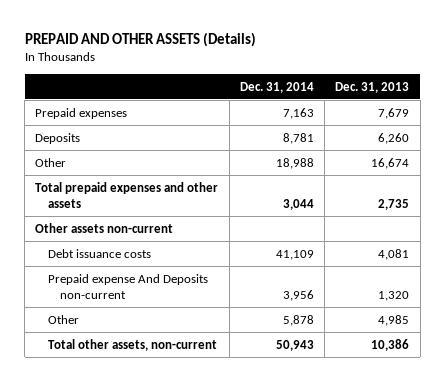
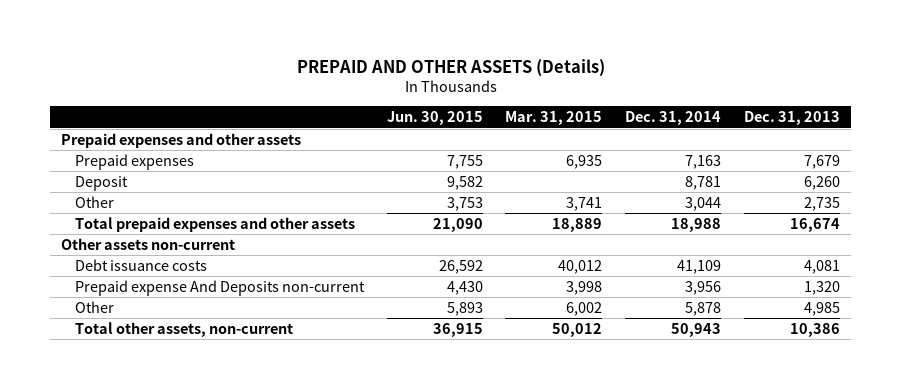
none -> [386,111,483,126] Jun. 30, 2015
none -> [505,111,603,126] Mar. 31, 2015
none -> [61,132,302,148] Prepaid expenses and other assets
[35,132,81,144] Deposits -> [75,175,129,191] Deposit
[275,157,314,169] 18,988 -> [684,196,721,211] 3,044
[371,157,410,169] 16,674 -> [803,196,840,211] 2,735
[282,198,314,210] 3,044 -> [670,217,721,232] 18,988
[378,198,410,210] 2,735 -> [789,217,840,232] 16,674

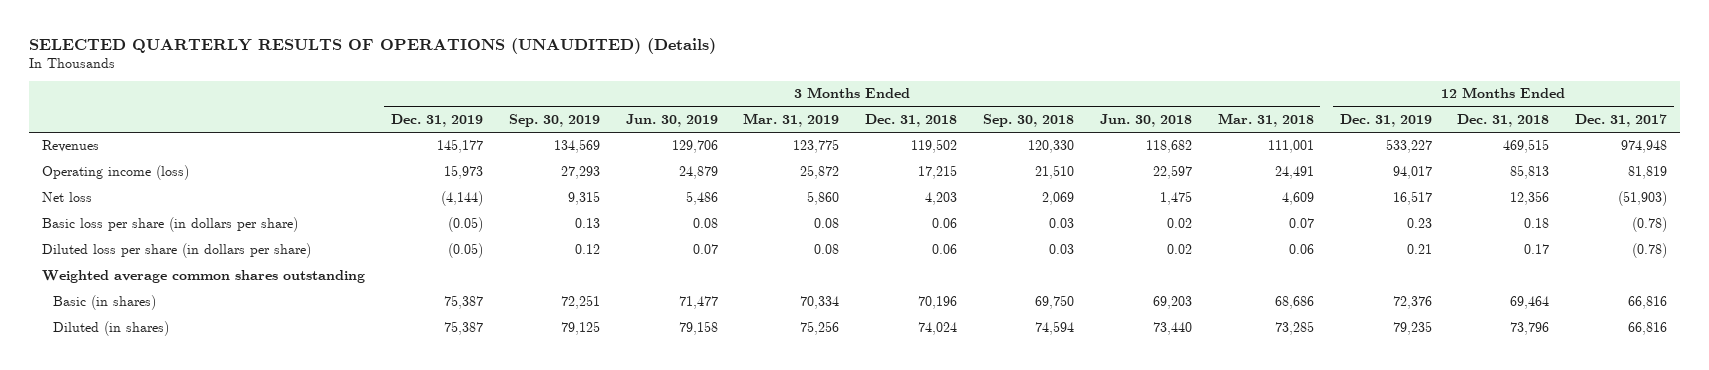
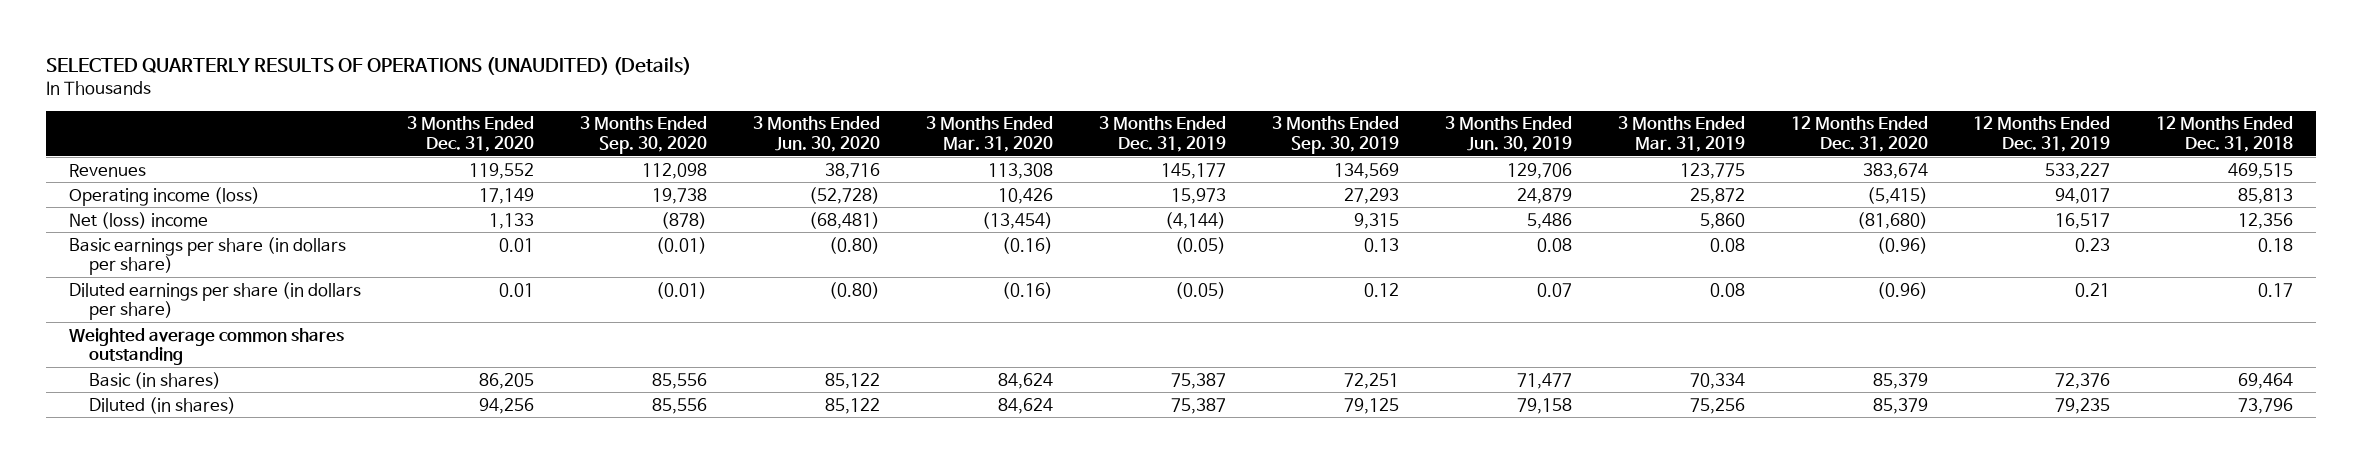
[865,113,958,127] Dec. 31, 2018 -> none
[983,113,1075,127] Sep. 30, 2018 -> none
[1099,113,1192,127] Jun. 30, 2018 -> none
[1217,112,1314,127] Mar. 31, 2018 -> none
[1575,113,1668,127] Dec. 31, 2017 -> none
none -> [407,116,535,152] 3 Months Ended Dec. 31, 2020
none -> [580,116,708,154] 3 Months Ended Sep. 30, 2020
none -> [752,116,880,152] 3 Months Ended Jun. 30, 2020
none -> [925,116,1053,152] 3 Months Ended Mar. 31, 2020
none -> [1790,116,1928,152] 12 Months Ended Dec. 31, 2020
[42,192,93,203] Net loss -> [69,211,209,229] Net (loss) income
[42,217,299,233] Basic loss per share (in dollars per share) -> [69,236,347,276] Basic earnings per share (in dollars per share)
[42,243,312,259] Diluted loss per share (in dollars per share) -> [69,281,362,321] Diluted earnings per share (in dollars per share)

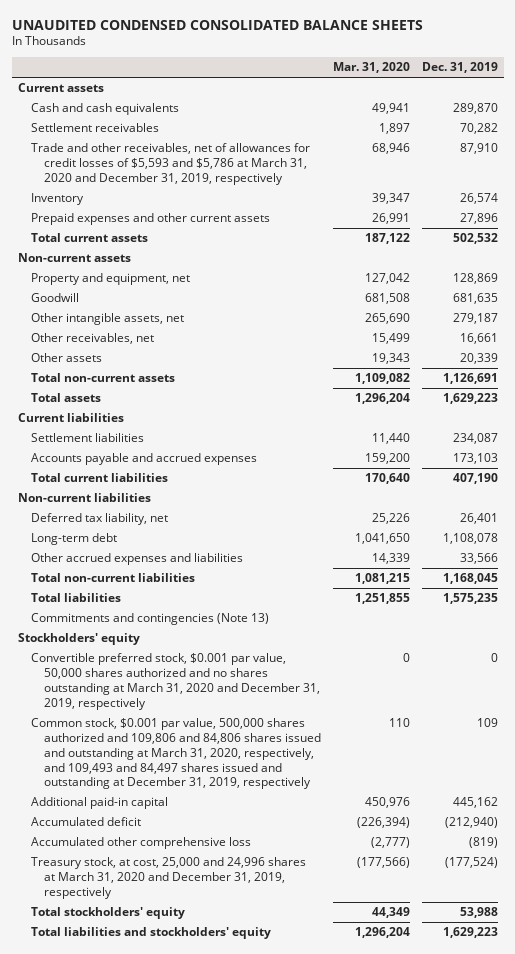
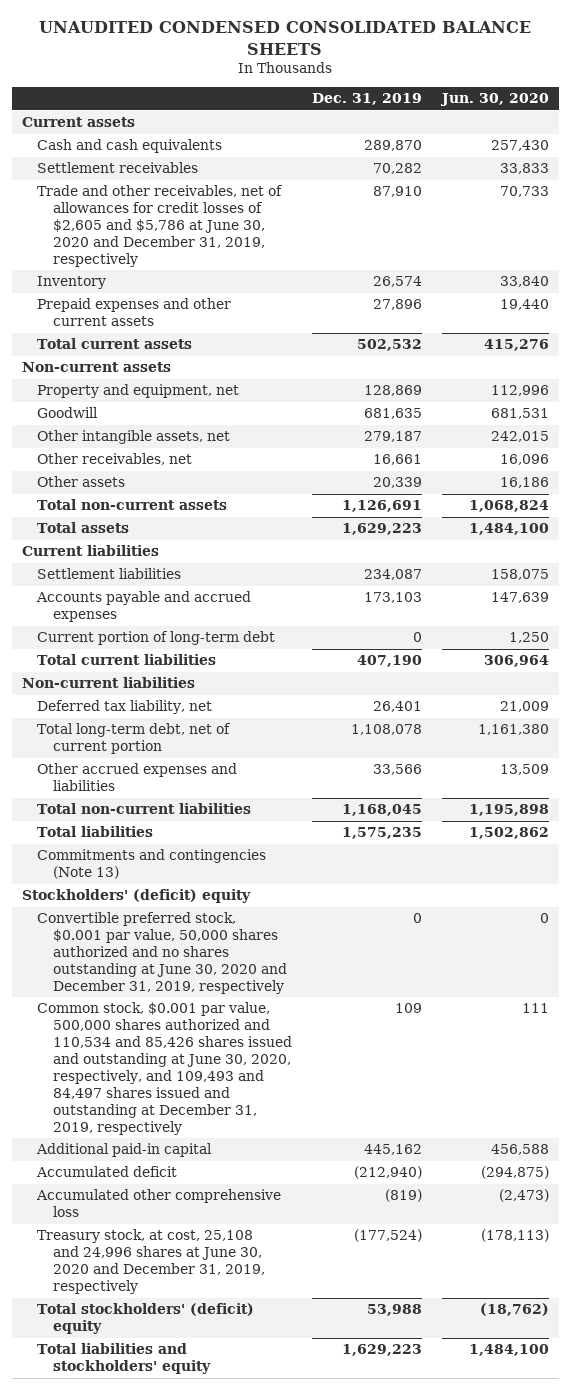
[333,62,411,74] Mar. 31, 2020 -> none
none -> [440,93,550,107] Jun. 30, 2020
[30,143,310,185] Trade and other receivables, net of allowances for credit losses of $5,593 and $5,786 at March 31, 2020 and December 31, 2019, respectively -> [37,185,284,268] Trade and other receivables, net of allowances for credit losses of $2,605 and $5,786 at June 30, 2020 and December 31, 2019, respectively
none -> [37,631,276,646] Current portion of long-term debt
[30,533,117,546] Long-term debt -> [37,723,232,755] Total long-term debt, net of current portion
[17,633,140,646] Stockholders' equity -> [21,889,251,904] Stockholders' (deficit) equity
[30,653,321,710] Convertible preferred stock, $0.001 par value, 50,000 shares authorized and no shares outstanding at March 31, 2020 and December 31, 2019, respectively -> [37,912,288,995] Convertible preferred stock, $0.001 par value, 50,000 shares authorized and no shares outstanding at June 30, 2020 and December 31, 2019, respectively
[30,718,322,790] Common stock, $0.001 par value, 500,000 shares authorized and 109,806 and 84,806 shares issued and outstanding at March 31, 2020, respectively, and 109,493 and 84,497 shares issued and outstanding at December 31, 2019, respectively -> [37,1002,293,1135] Common stock, $0.001 par value, 500,000 shares authorized and 110,534 and 85,426 shares issued and outstanding at June 30, 2020, respectively, and 109,493 and 84,497 shares issued and outstanding at December 31, 2019, respectively
[30,857,306,899] Treasury stock, at cost, 25,000 and 24,996 shares at March 31, 2020 and December 31, 2019, respectively -> [37,1229,266,1295] Treasury stock, at cost, 25,108 and 24,996 shares at June 30, 2020 and December 31, 2019, respectively
[30,907,185,920] Total stockholders' equity -> [37,1303,255,1335] Total stockholders' (deficit) equity

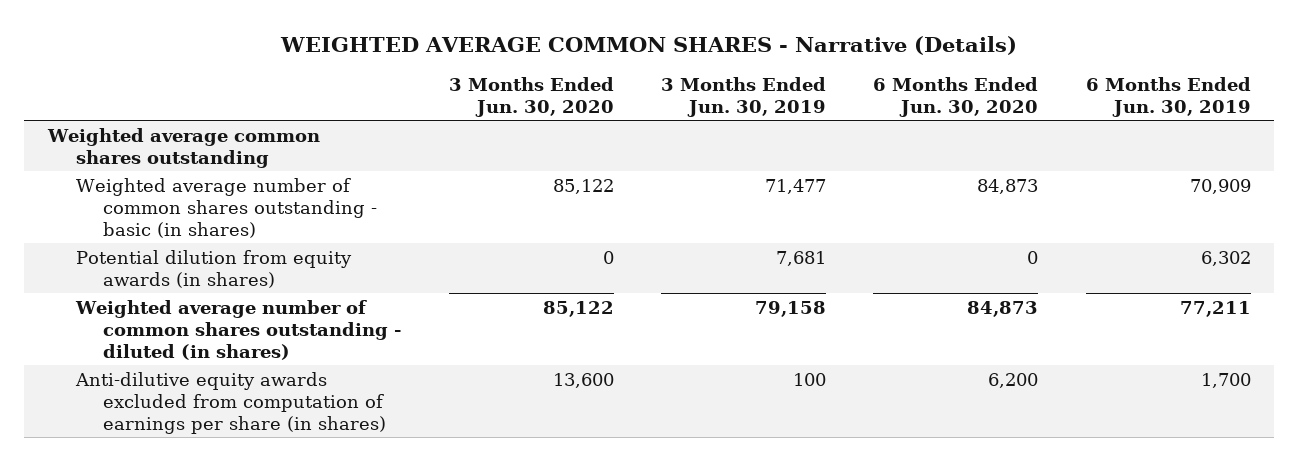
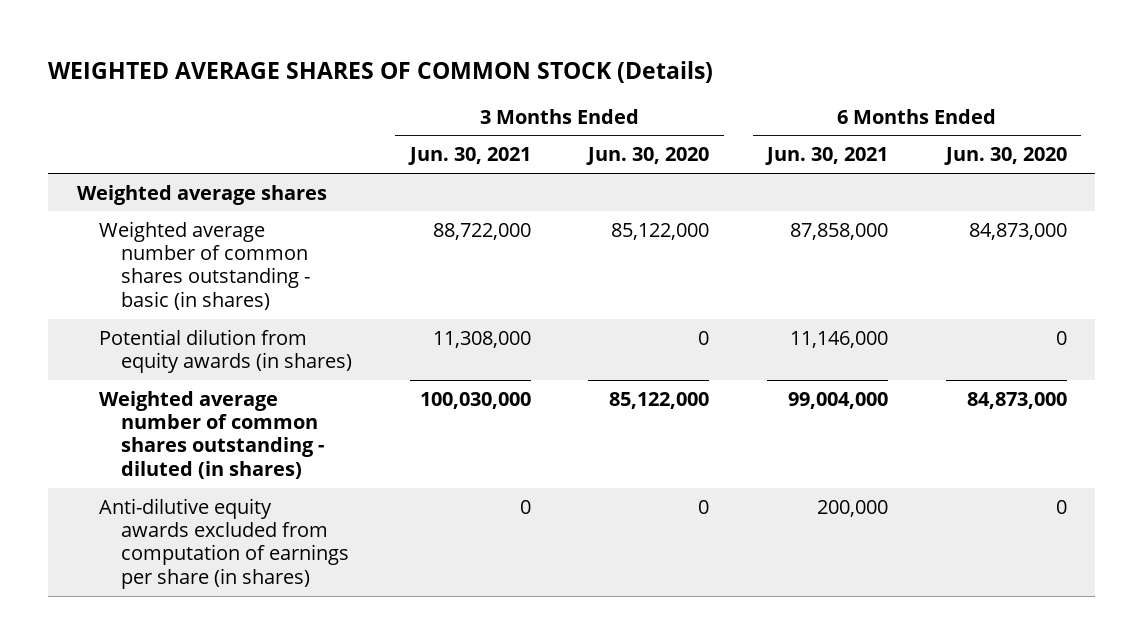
[280,36,1018,56] WEIGHTED AVERAGE COMMON SHARES - Narrative (Details) -> [48,60,714,83] WEIGHTED AVERAGE SHARES OF COMMON STOCK (Details)
[660,76,826,117] 3 Months Ended Jun. 30, 2019 -> none
[1085,76,1251,117] 6 Months Ended Jun. 30, 2019 -> none
none -> [407,147,531,166] Jun. 30, 2021
none -> [764,147,888,166] Jun. 30, 2021
[46,127,320,168] Weighted average common shares outstanding -> [77,184,328,205] Weighted average shares
[552,178,614,194] 85,122 -> [611,222,710,240] 85,122,000
[977,178,1039,194] 84,873 -> [968,222,1067,240] 84,873,000
[542,300,614,317] 85,122 -> [609,391,710,409] 85,122,000
[967,300,1039,317] 84,873 -> [966,391,1067,409] 84,873,000
[552,372,614,388] 13,600 -> [698,499,710,514] 0
[988,372,1039,388] 6,200 -> [1055,499,1067,514] 0

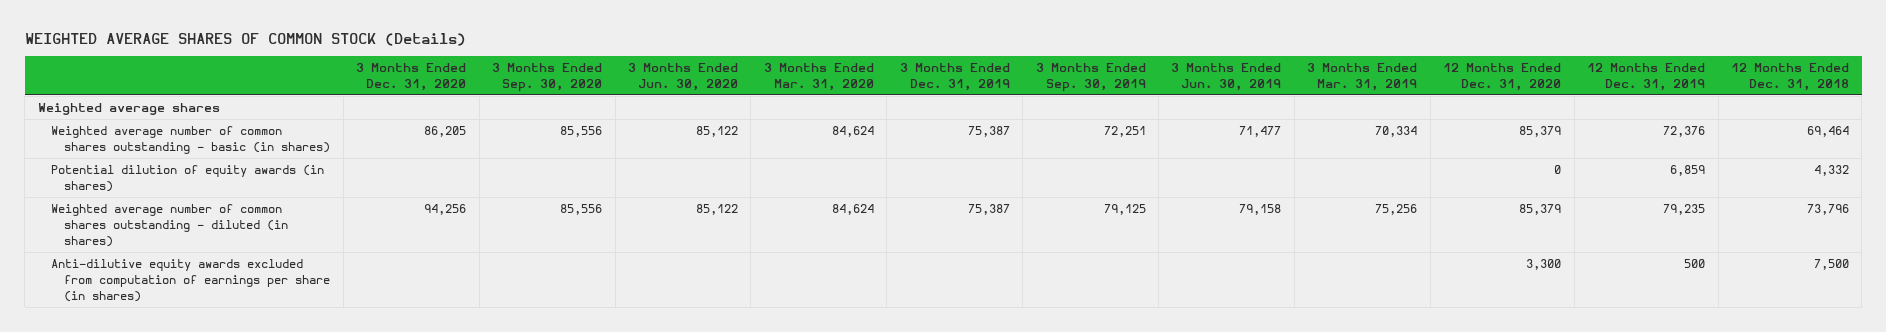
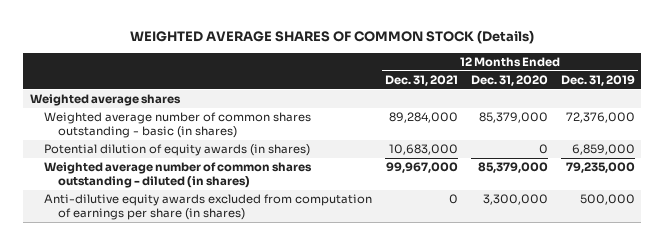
[356,63,467,91] 3 Months Ended Dec. 31, 2020 -> none
[492,63,603,91] 3 Months Ended Sep. 30, 2020 -> none
[628,63,739,91] 3 Months Ended Jun. 30, 2020 -> none
[763,63,874,91] 3 Months Ended Mar. 31, 2020 -> none
[899,63,1010,91] 3 Months Ended Dec. 31, 2019 -> none
[1035,63,1146,91] 3 Months Ended Sep. 30, 2019 -> none
[1171,63,1282,91] 3 Months Ended Jun. 30, 2019 -> none
[1307,63,1418,91] 3 Months Ended Mar. 31, 2019 -> none
[1730,63,1849,91] 12 Months Ended Dec. 31, 2018 -> none
none -> [384,74,458,86] Dec. 31, 2021
[1519,126,1562,138] 85,379 -> [478,112,548,124] 85,379,000
[1663,126,1706,138] 72,376 -> [565,112,635,124] 72,376,000
[1670,165,1706,177] 6,859 -> [571,144,635,156] 6,859,000
[1519,204,1562,216] 85,379 -> [477,162,548,174] 85,379,000
[1663,204,1706,216] 79,235 -> [565,162,635,174] 79,235,000
[1526,259,1562,271] 3,300 -> [482,194,548,206] 3,300,000
[1684,259,1706,269] 500 -> [579,194,635,206] 500,000

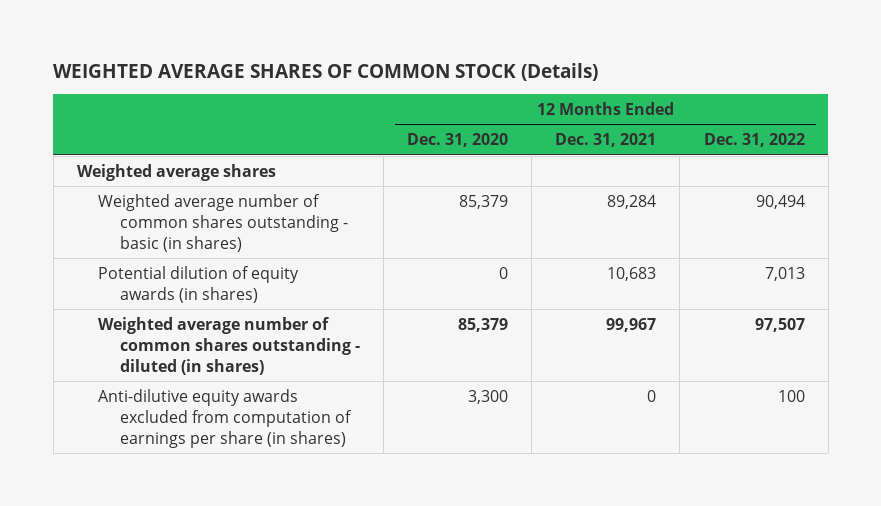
[560,74,635,86] Dec. 31, 2019 -> none
none -> [703,133,805,148] Dec. 31, 2022
[388,112,458,124] 89,284,000 -> [607,194,657,209] 89,284
[478,112,548,124] 85,379,000 -> [459,194,509,209] 85,379
[388,144,458,156] 10,683,000 -> [607,266,657,281] 10,683
[385,162,458,174] 99,967,000 -> [606,317,657,332] 99,967
[477,162,548,174] 85,379,000 -> [458,317,509,332] 85,379
[482,194,548,206] 3,300,000 -> [468,389,509,404] 3,300

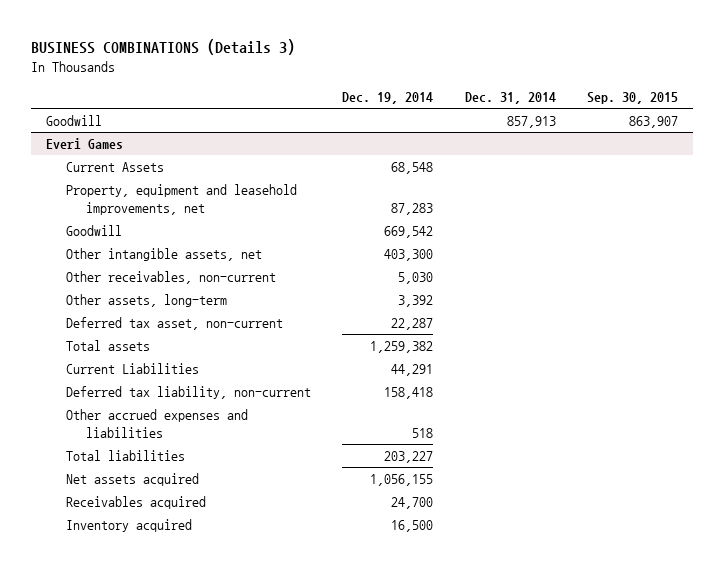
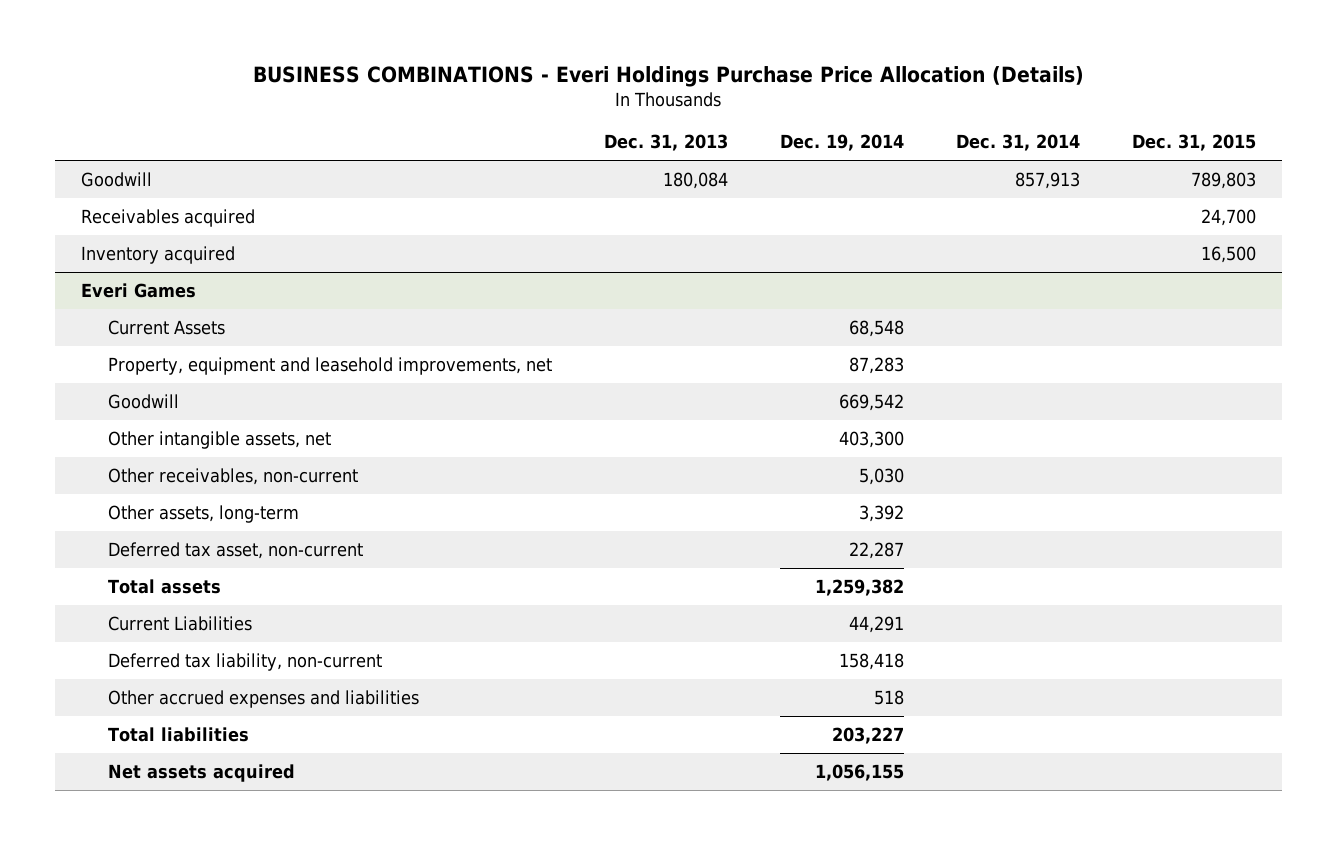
[30,39,295,56] BUSINESS COMBINATIONS (Details 3) -> [253,66,1085,88] BUSINESS COMBINATIONS - Everi Holdings Purchase Price Allocation (Details)
[586,92,678,105] Sep. 30, 2015 -> none
none -> [604,134,729,152] Dec. 31, 2013
none -> [1132,134,1257,152] Dec. 31, 2015
none -> [80,208,255,227] Receivables acquired
none -> [80,245,235,264] Inventory acquired
[65,495,206,509] Receivables acquired -> none
[65,518,192,532] Inventory acquired -> none

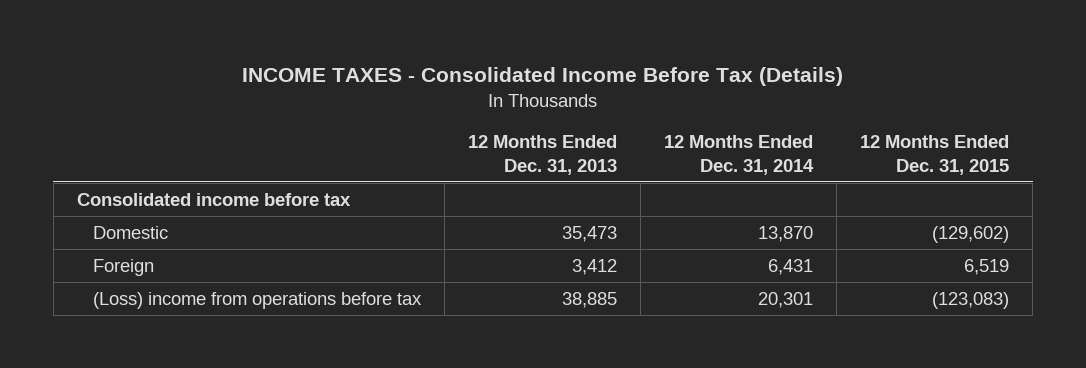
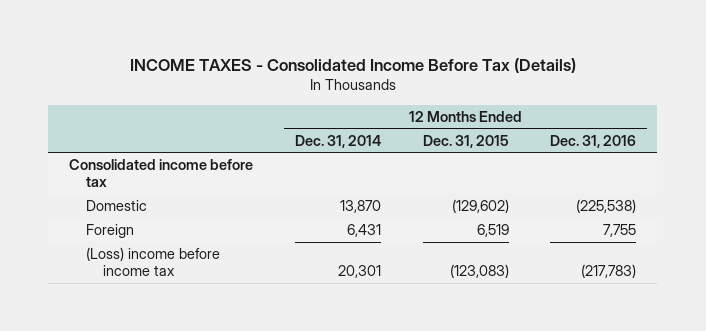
[468,134,618,175] 12 Months Ended Dec. 31, 2013 -> none
none -> [550,134,637,148] Dec. 31, 2016
[92,291,422,309] (Loss) income from operations before tax -> [86,247,221,277] (Loss) income before income tax

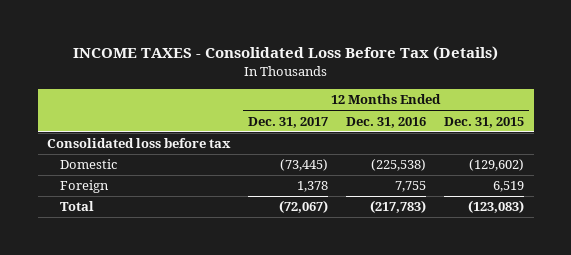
[129,57,576,73] INCOME TAXES - Consolidated Income Before Tax (Details) -> [72,45,498,61] INCOME TAXES - Consolidated Loss Before Tax (Details)
[294,134,381,148] Dec. 31, 2014 -> none
none -> [247,116,328,128] Dec. 31, 2017
[69,159,254,188] Consolidated income before tax -> [46,138,231,149] Consolidated loss before tax
[86,247,221,277] (Loss) income before income tax -> [59,201,94,212] Total

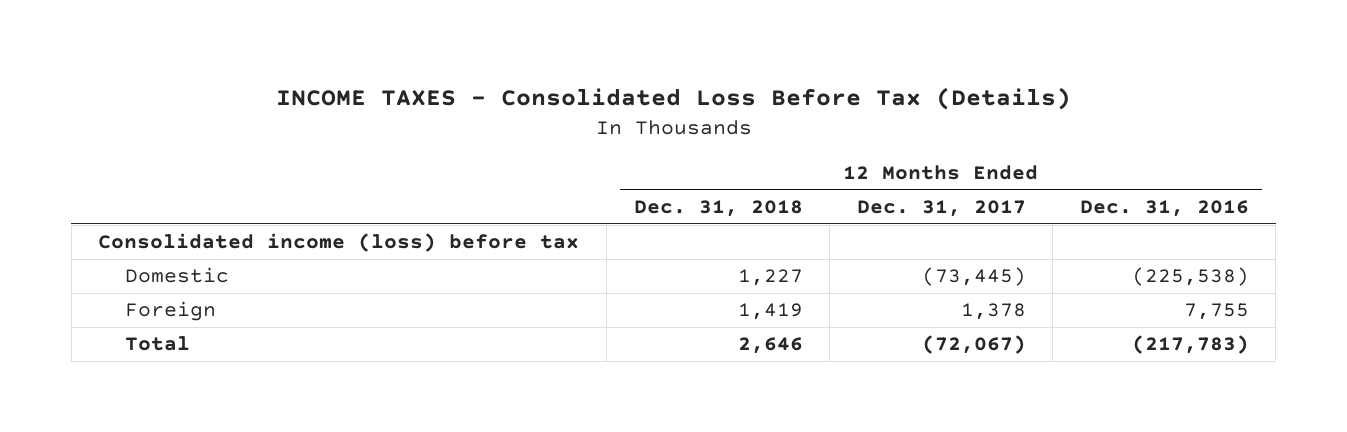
[444,116,525,128] Dec. 31, 2015 -> none
none -> [633,200,803,218] Dec. 31, 2018
[46,138,231,149] Consolidated loss before tax -> [98,233,580,253] Consolidated income (loss) before tax

